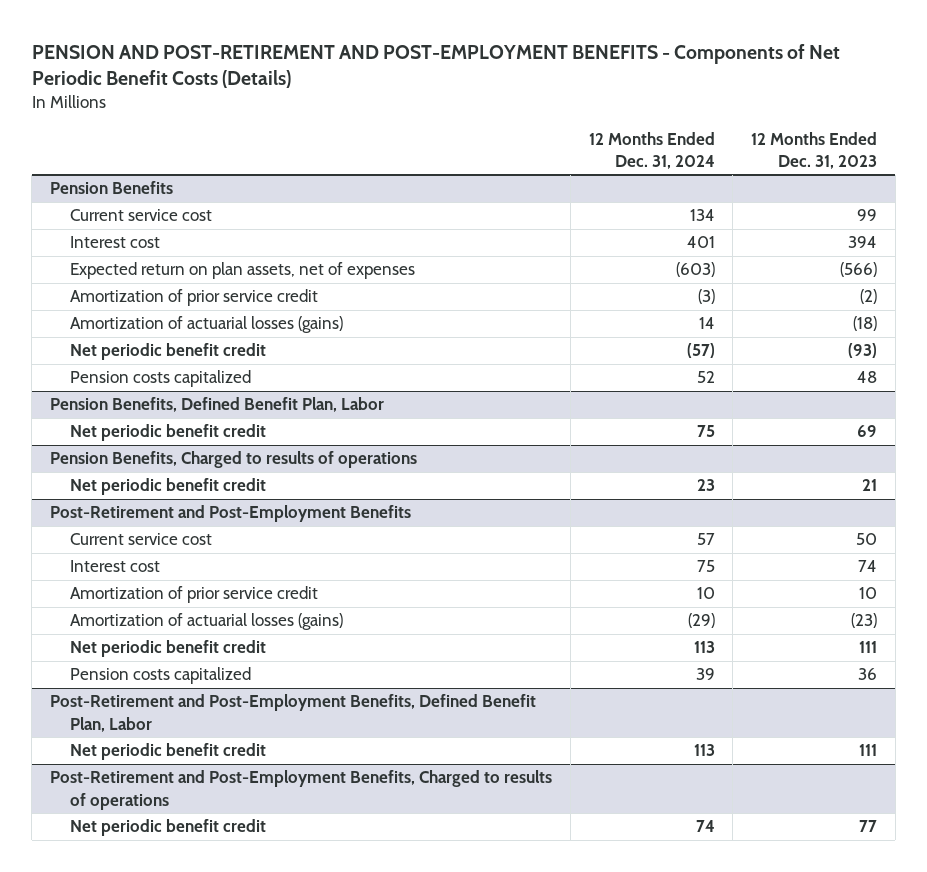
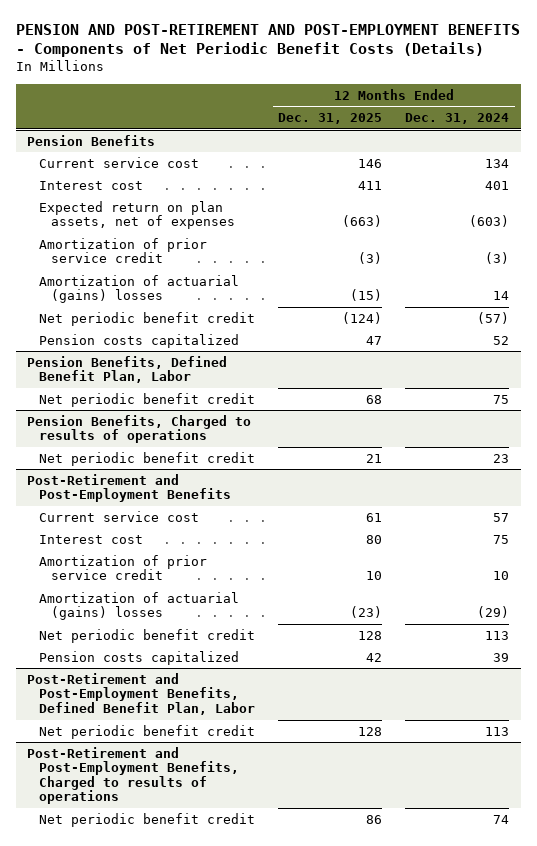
[751,131,878,170] 12 Months Ended Dec. 31, 2023 -> none
none -> [278,113,383,125] Dec. 31, 2025
[70,316,344,334] Amortization of actuarial losses (gains) -> [39,274,240,304] Amortization of actuarial (gains) losses
[70,613,344,631] Amortization of actuarial losses (gains) -> [39,591,240,621] Amortization of actuarial (gains) losses

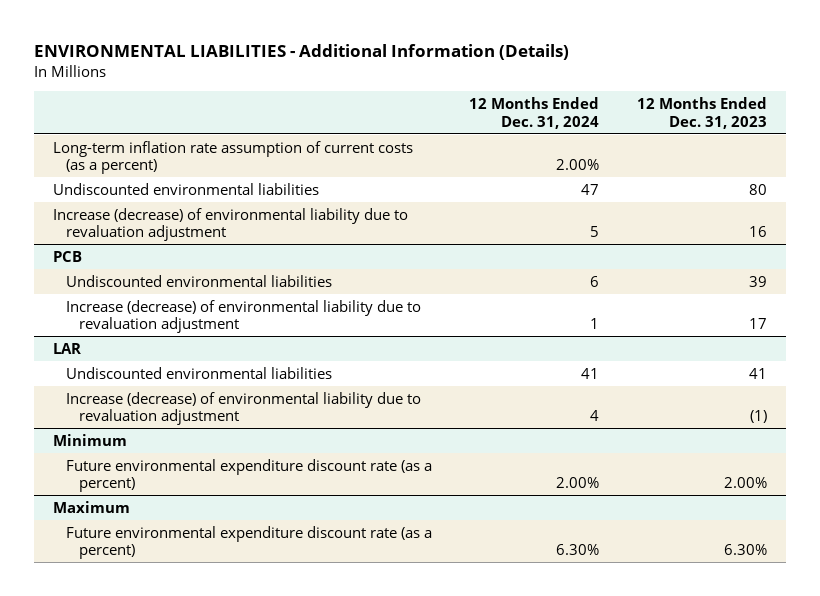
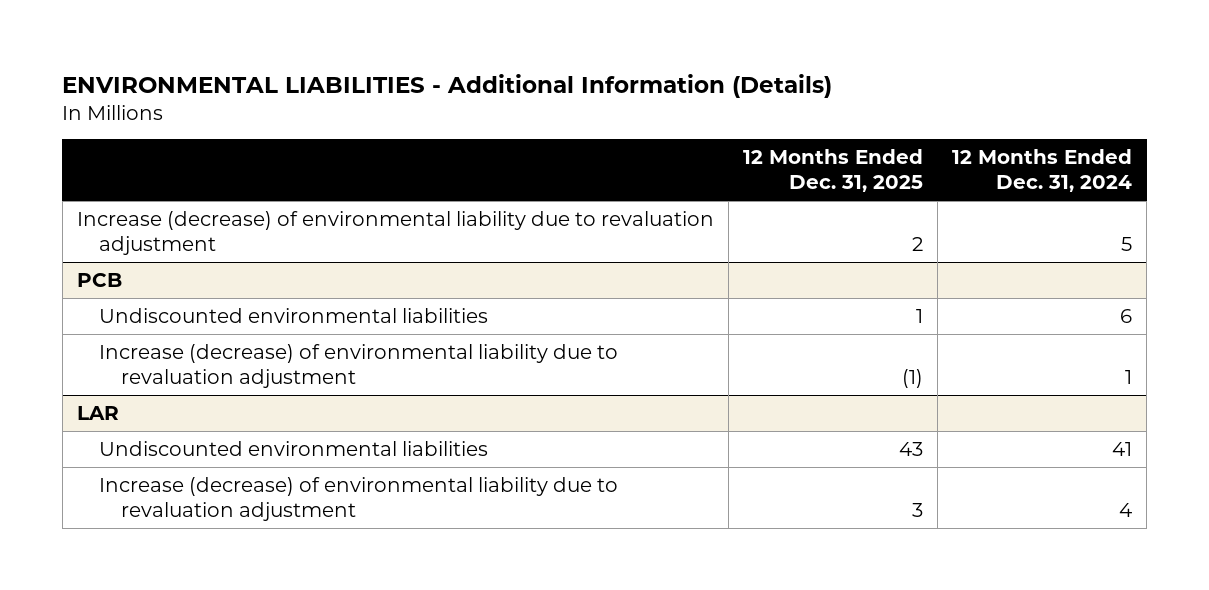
[636,97,767,129] 12 Months Ended Dec. 31, 2023 -> none
none -> [742,149,923,193] 12 Months Ended Dec. 31, 2025
[52,140,413,175] Long-term inflation rate assumption of current costs (as a percent) -> none
[52,182,319,195] Undiscounted environmental liabilities -> none
[52,433,127,446] Minimum -> none
[65,458,432,493] Future environmental expenditure discount rate (as a percent) -> none
[52,500,130,513] Maximum -> none
[65,525,432,560] Future environmental expenditure discount rate (as a percent) -> none

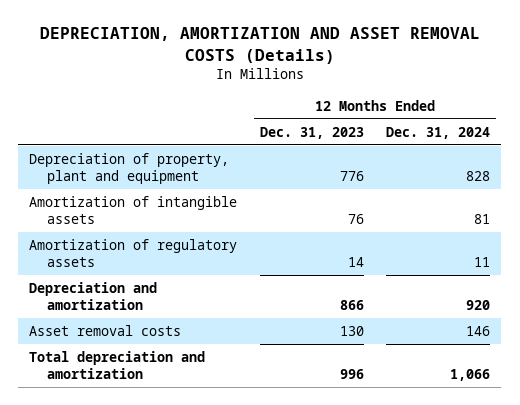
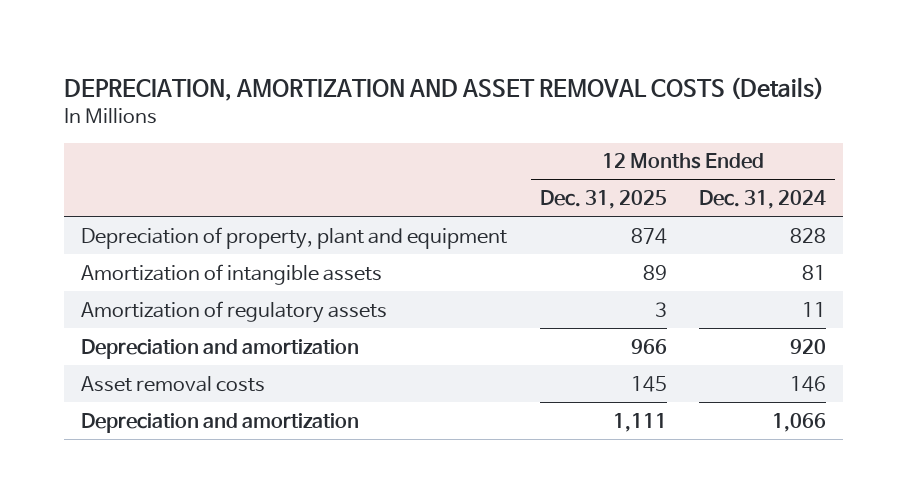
[259,126,364,139] Dec. 31, 2023 -> none
none -> [539,189,667,209] Dec. 31, 2025
[29,350,206,379] Total depreciation and amortization -> [80,412,359,433] Depreciation and amortization

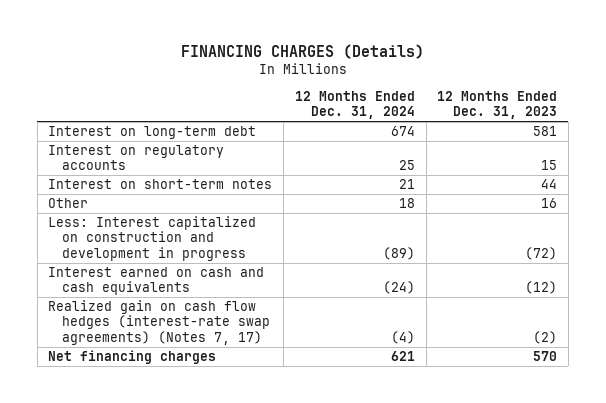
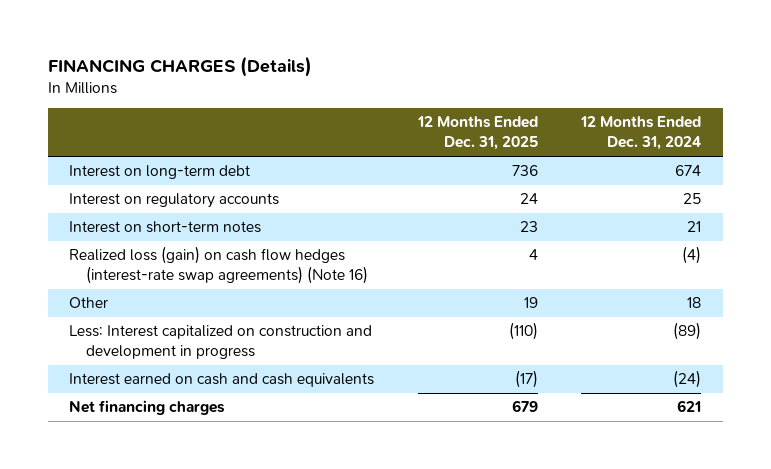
[437,90,558,120] 12 Months Ended Dec. 31, 2023 -> none
none -> [416,116,538,151] 12 Months Ended Dec. 31, 2025
none -> [69,246,369,285] Realized loss (gain) on cash flow hedges (interest-rate swap agreements) (Note 16)
[48,300,270,345] Realized gain on cash flow hedges (interest-rate swap agreements) (Notes 7, 17) -> none

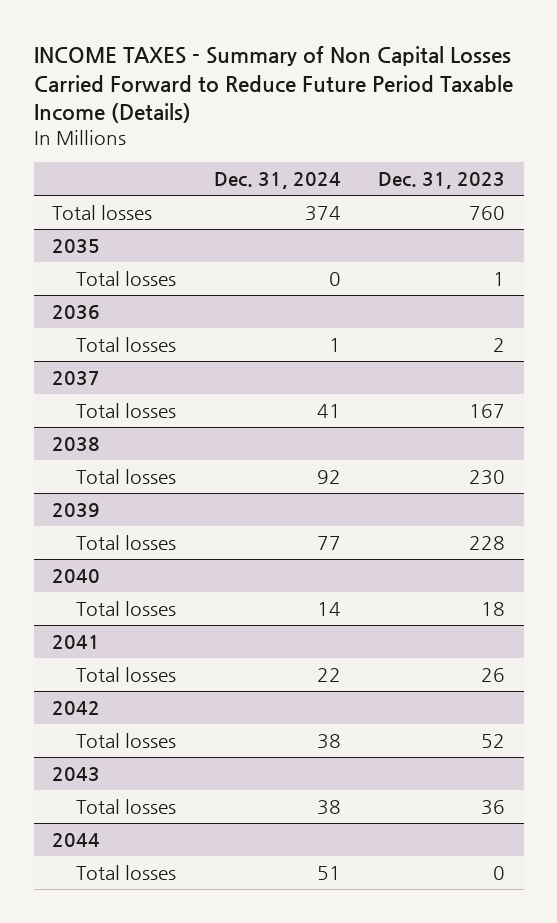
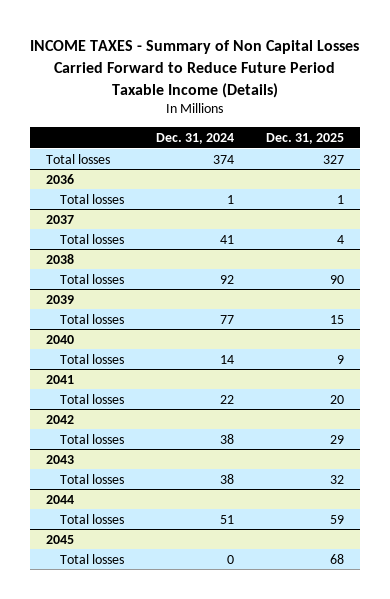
[378,172,506,190] Dec. 31, 2023 -> none
none -> [265,133,344,145] Dec. 31, 2025
[52,238,101,253] 2035 -> none
[76,270,177,286] Total losses -> none
none -> [45,534,74,544] 2045
none -> [59,553,124,564] Total losses

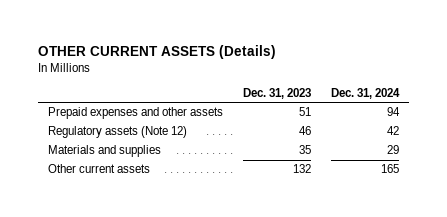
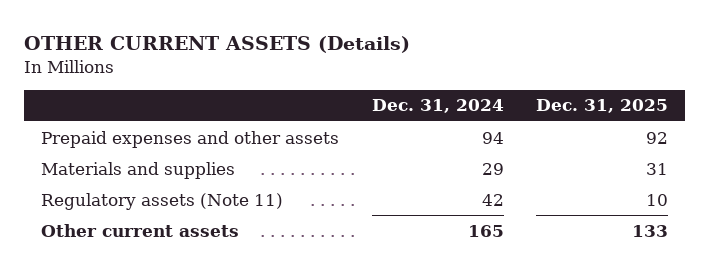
[242,87,311,99] Dec. 31, 2023 -> none
none -> [536,99,669,114] Dec. 31, 2025
[47,126,187,139] Regulatory assets (Note 12) -> none
none -> [40,192,283,210] Regulatory assets (Note 11)

